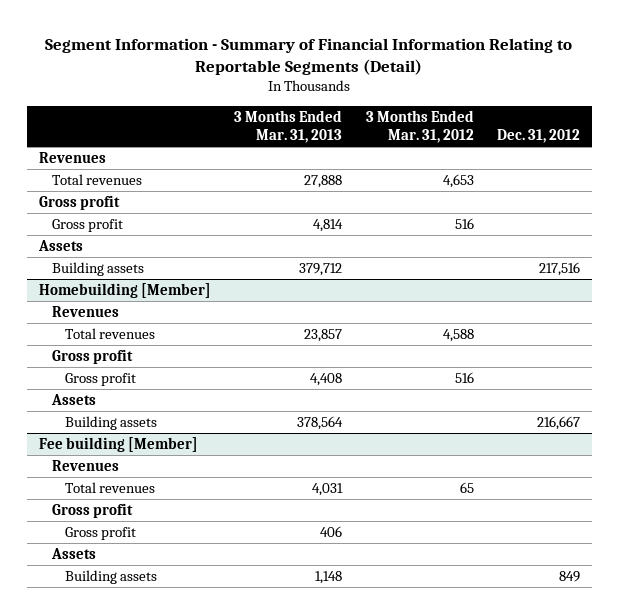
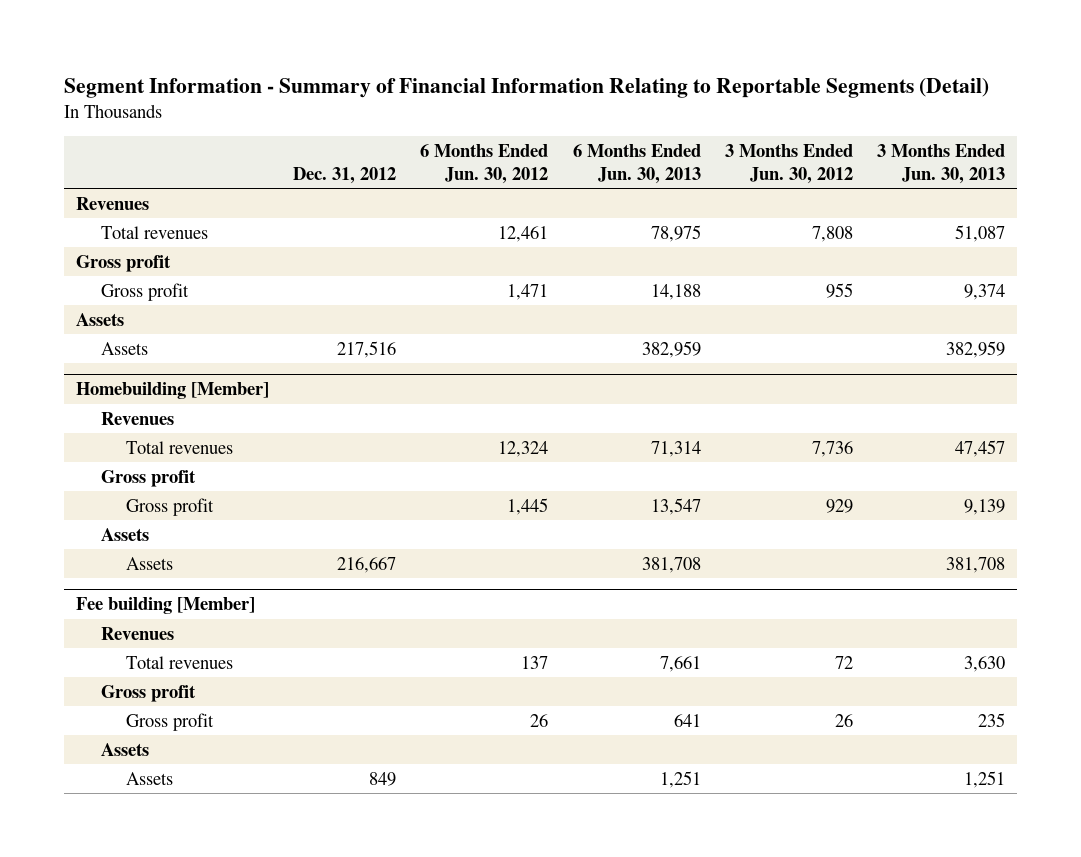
[234,109,343,143] 3 Months Ended Mar. 31, 2013 -> none
[365,109,474,143] 3 Months Ended Mar. 31, 2012 -> none
none -> [420,143,549,184] 6 Months Ended Jun. 30, 2012
none -> [572,143,701,184] 6 Months Ended Jun. 30, 2013
none -> [724,143,853,184] 3 Months Ended Jun. 30, 2012
none -> [877,143,1006,184] 3 Months Ended Jun. 30, 2013
[51,262,144,277] Building assets -> [100,341,148,355] Assets
[64,416,157,431] Building assets -> [125,556,173,570] Assets
[64,570,157,585] Building assets -> [125,771,173,785] Assets

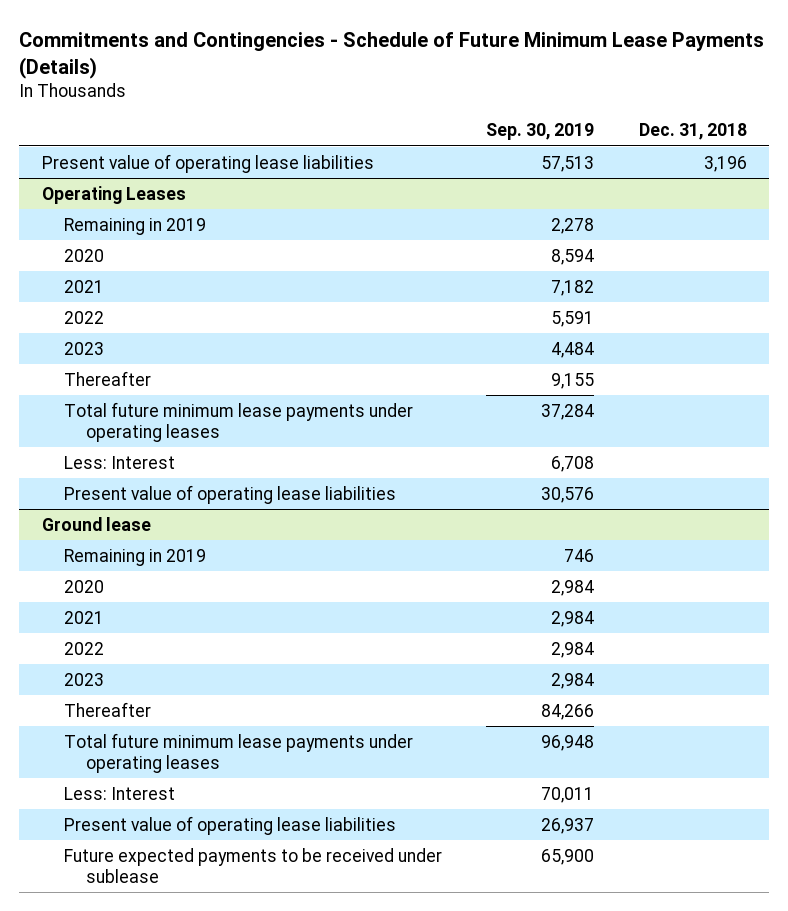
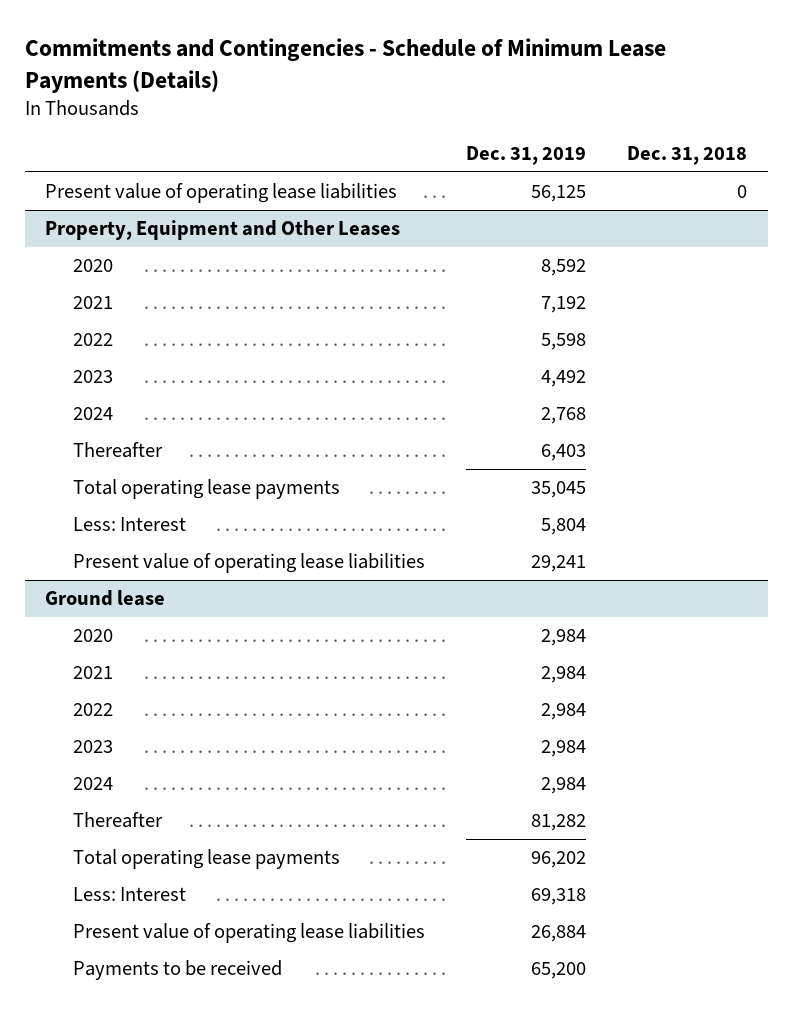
[19,31,765,79] Commitments and Contingencies - Schedule of Future Minimum Lease Payments (Details) -> [24,38,666,93] Commitments and Contingencies - Schedule of Minimum Lease Payments (Details)
[486,123,595,141] Sep. 30, 2019 -> none
none -> [466,146,587,166] Dec. 31, 2019
[63,217,206,235] Remaining in 2019 -> none
[703,155,747,172] 3,196 -> [737,184,748,198] 0
[41,185,186,204] Operating Leases -> [45,219,401,240] Property, Equipment and Other Leases
none -> [73,406,114,420] 2024
[63,401,413,442] Total future minimum lease payments under operating leases -> [73,478,341,499] Total operating lease payments
[63,548,206,566] Remaining in 2019 -> none
none -> [73,776,114,790] 2024
[63,732,413,773] Total future minimum lease payments under operating leases -> [73,848,341,869] Total operating lease payments
[63,847,442,883] Future expected payments to be received under sublease -> [73,959,283,980] Payments to be received

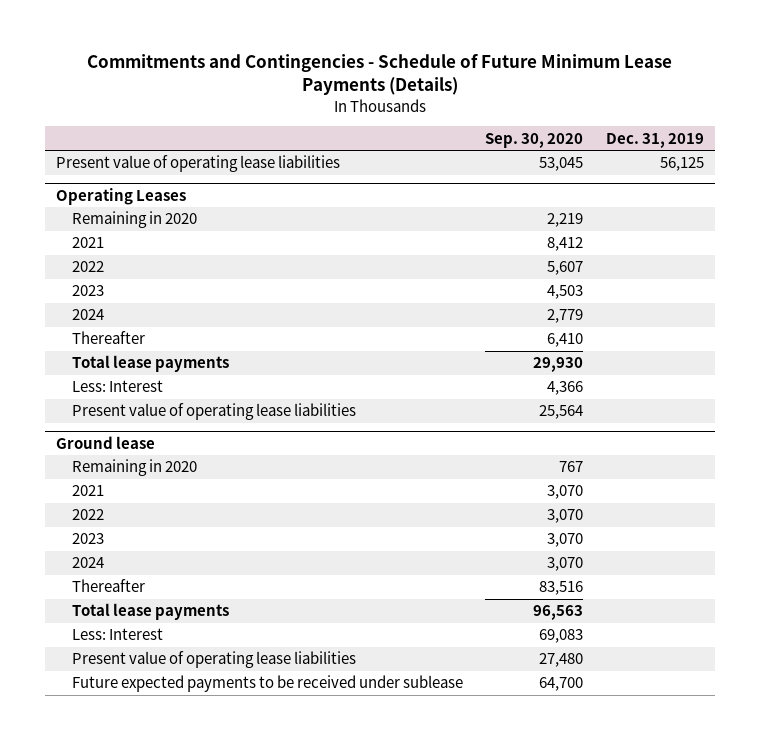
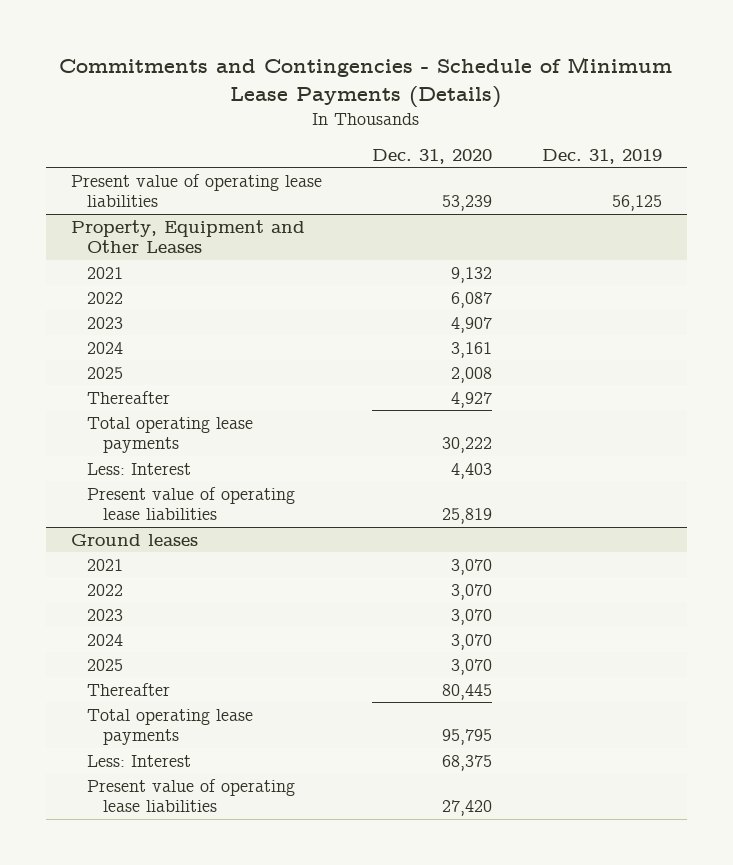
[87,54,673,96] Commitments and Contingencies - Schedule of Future Minimum Lease Payments (Details) -> [59,57,673,108] Commitments and Contingencies - Schedule of Minimum Lease Payments (Details)
[485,132,584,148] Sep. 30, 2020 -> none
none -> [371,148,492,164] Dec. 31, 2020
[72,211,198,229] Remaining in 2020 -> none
[56,187,187,205] Operating Leases -> [71,219,306,254] Property, Equipment and Other Leases
none -> [87,366,124,379] 2025
[72,355,230,373] Total lease payments -> [87,416,254,454] Total operating lease payments
[72,459,198,477] Remaining in 2020 -> none
[56,435,156,449] Ground lease -> [71,533,199,546] Ground leases
none -> [87,658,124,671] 2025
[72,603,230,621] Total lease payments -> [87,708,254,746] Total operating lease payments
[72,675,464,693] Future expected payments to be received under sublease -> none

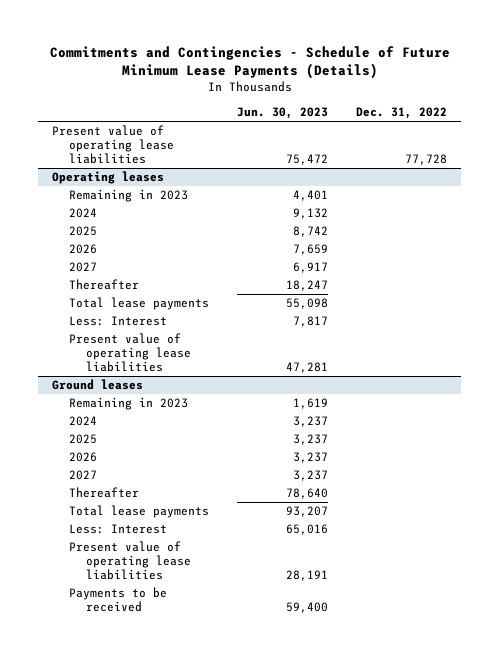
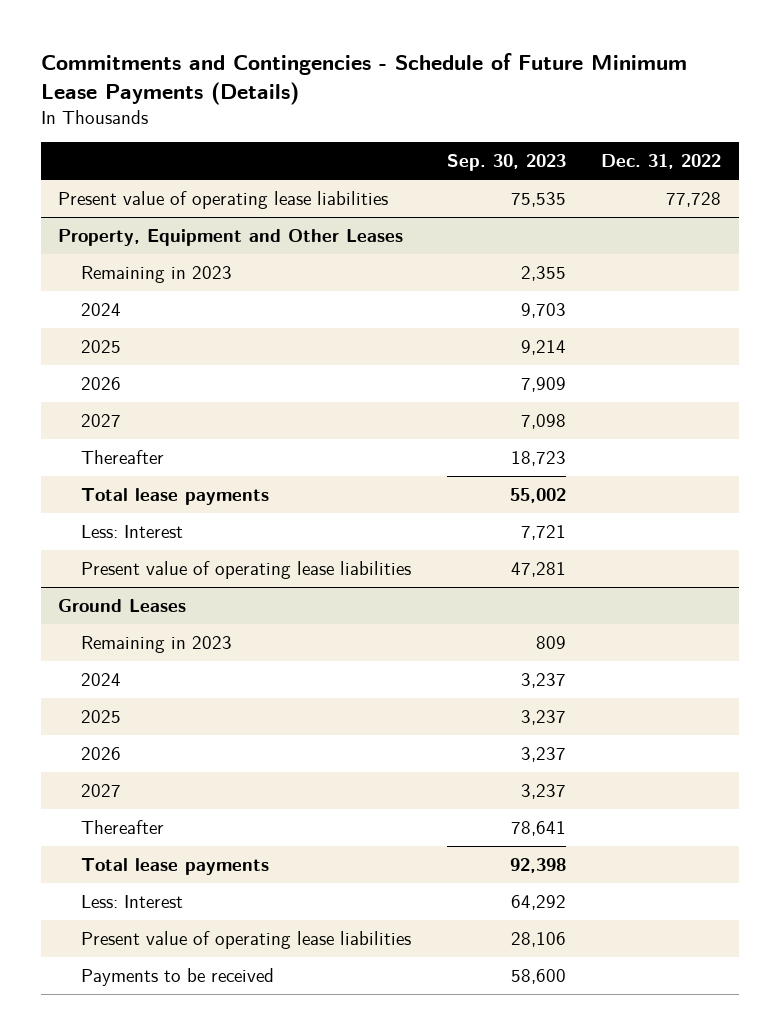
[237,107,329,120] Jun. 30, 2023 -> none
none -> [446,154,566,172] Sep. 30, 2023
[52,171,165,185] Operating leases -> [58,228,404,246] Property, Equipment and Other Leases
[52,379,144,391] Ground leases -> [58,598,187,612] Ground Leases

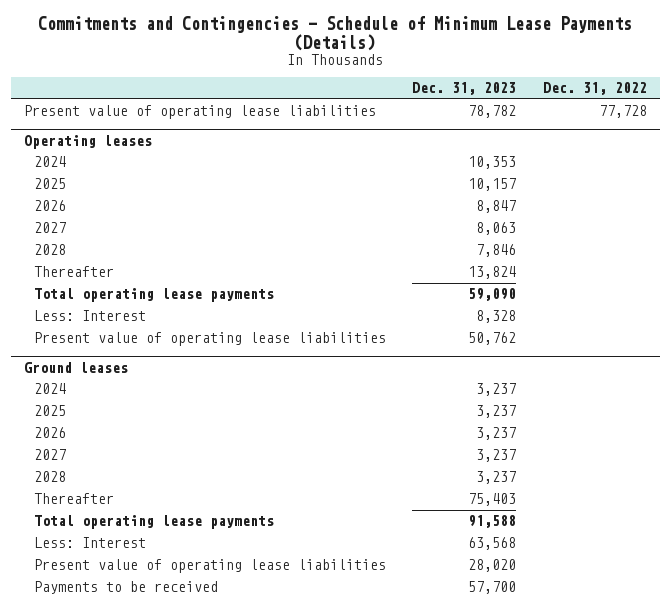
[40,52,687,105] Commitments and Contingencies - Schedule of Future Minimum Lease Payments (Details) -> [38,15,633,51] Commitments and Contingencies - Schedule of Minimum Lease Payments (Details)
[446,154,566,172] Sep. 30, 2023 -> none
none -> [412,82,517,96] Dec. 31, 2023
[81,265,233,283] Remaining in 2023 -> none
[58,228,404,246] Property, Equipment and Other Leases -> [24,135,153,150] Operating leases
none -> [33,244,66,256] 2028
[81,487,270,505] Total lease payments -> [33,288,274,303] Total operating lease payments
[81,635,233,653] Remaining in 2023 -> none
[58,598,187,612] Ground Leases -> [24,362,129,374] Ground leases
none -> [33,471,66,483] 2028
[81,857,270,875] Total lease payments -> [33,515,274,530] Total operating lease payments

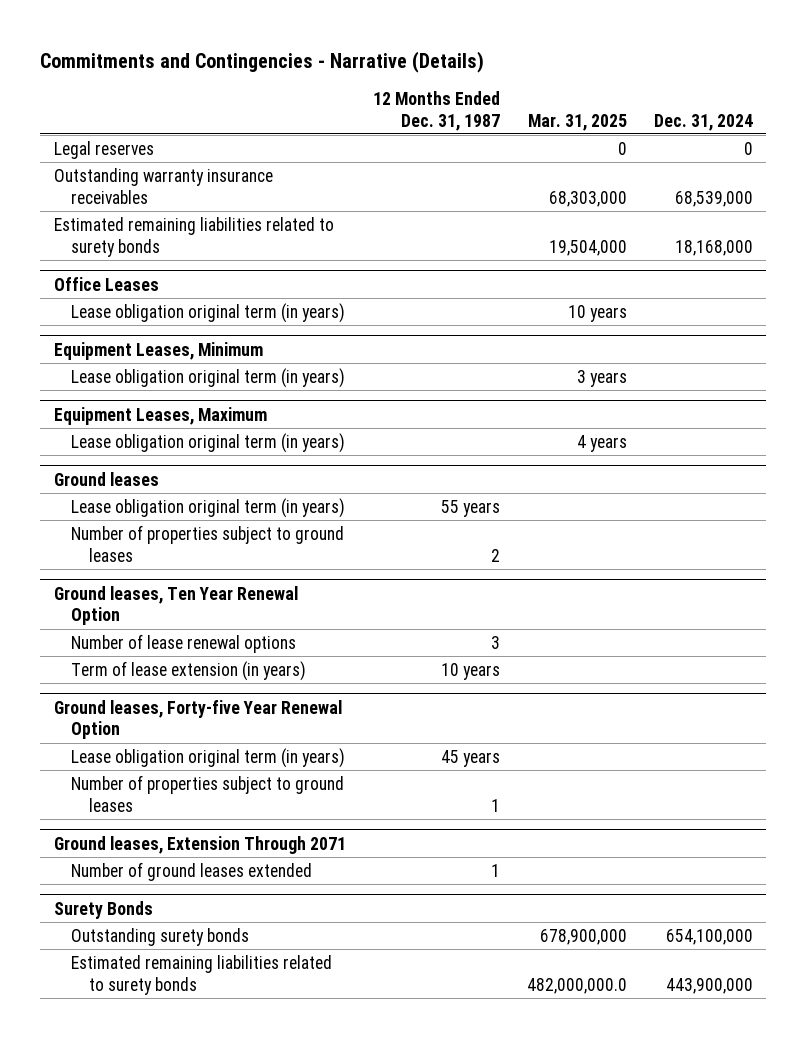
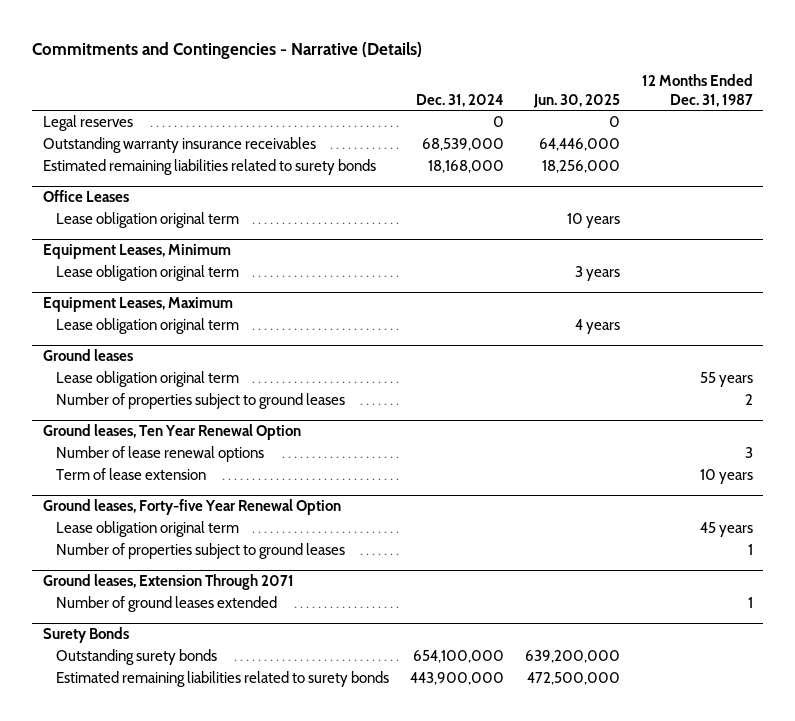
[527,113,627,131] Mar. 31, 2025 -> none
none -> [533,93,621,108] Jun. 30, 2025
[71,302,346,323] Lease obligation original term (in years) -> [55,212,239,229] Lease obligation original term
[71,367,346,388] Lease obligation original term (in years) -> [55,265,239,282] Lease obligation original term
[71,432,346,453] Lease obligation original term (in years) -> [55,318,239,335] Lease obligation original term
[71,497,346,518] Lease obligation original term (in years) -> [55,371,239,388] Lease obligation original term
[71,660,307,681] Term of lease extension (in years) -> [55,468,206,481] Term of lease extension
[71,747,346,768] Lease obligation original term (in years) -> [55,521,239,538] Lease obligation original term

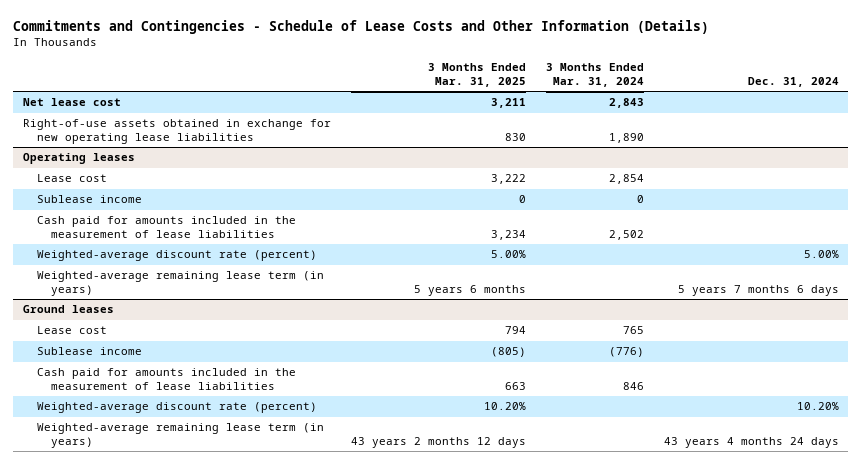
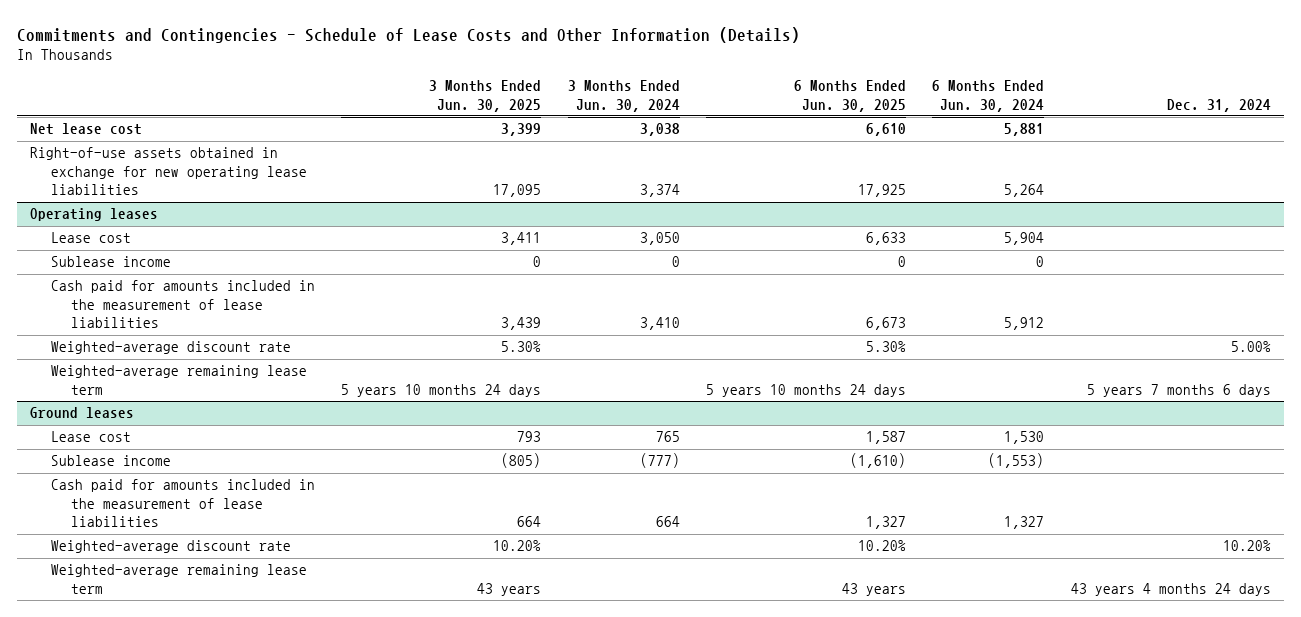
[428,63,527,87] 3 Months Ended Mar. 31, 2025 -> none
[545,63,644,87] 3 Months Ended Mar. 31, 2024 -> none
none -> [429,80,542,112] 3 Months Ended Jun. 30, 2025
none -> [567,80,680,112] 3 Months Ended Jun. 30, 2024
none -> [793,80,906,112] 6 Months Ended Jun. 30, 2025
none -> [932,80,1045,112] 6 Months Ended Jun. 30, 2024
[37,250,318,262] Weighted-average discount rate (percent) -> [50,341,291,355] Weighted-average discount rate
[37,271,325,297] Weighted-average remaining lease term (in years) -> [50,365,307,395] Weighted-average remaining lease term
[37,402,318,414] Weighted-average discount rate (percent) -> [50,540,291,554] Weighted-average discount rate
[37,423,325,449] Weighted-average remaining lease term (in years) -> [50,564,307,594] Weighted-average remaining lease term

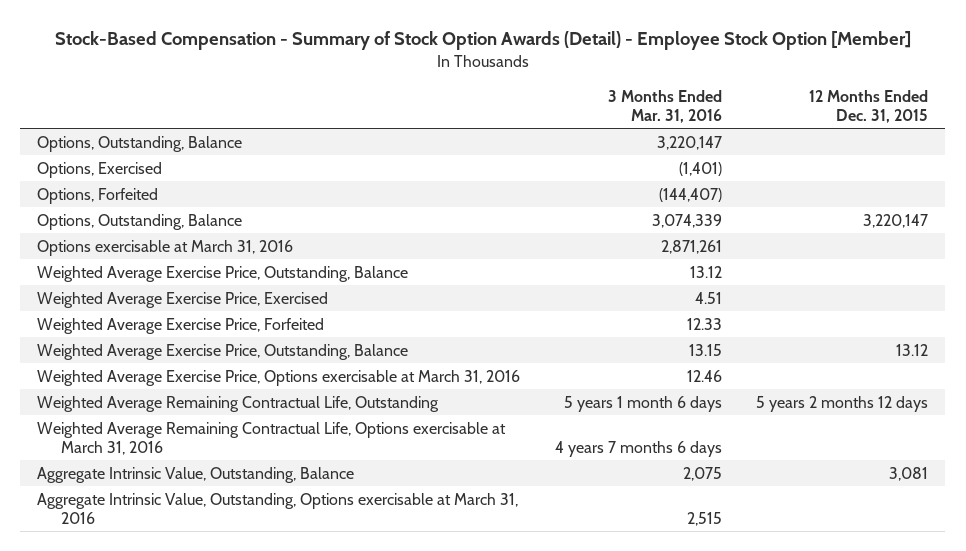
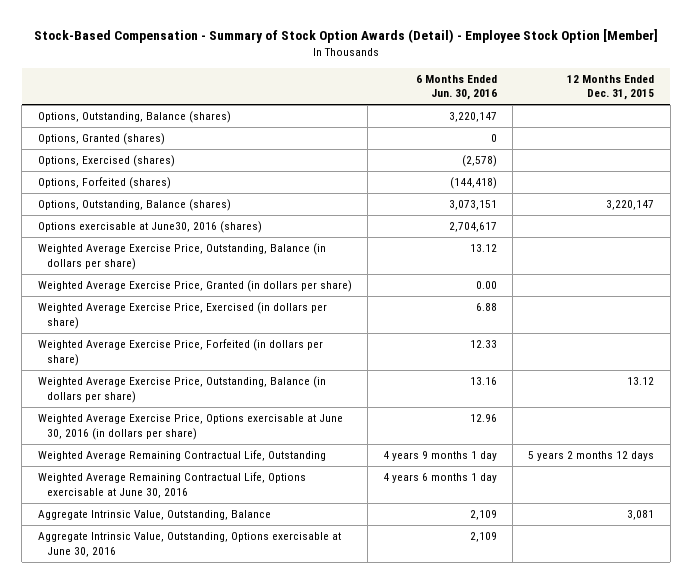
[607,89,722,123] 3 Months Ended Mar. 31, 2016 -> none
none -> [416,74,498,101] 6 Months Ended Jun. 30, 2016
[37,135,243,152] Options, Outstanding, Balance -> [37,111,231,124] Options, Outstanding, Balance (shares)
none -> [37,133,165,146] Options, Granted (shares)
[37,161,163,178] Options, Exercised -> [37,155,175,168] Options, Exercised (shares)
[37,187,159,204] Options, Forfeited -> [37,177,171,190] Options, Forfeited (shares)
[37,213,243,230] Options, Outstanding, Balance -> [37,199,231,212] Options, Outstanding, Balance (shares)
[37,239,294,256] Options exercisable at March 31, 2016 -> [37,221,262,234] Options exercisable at June30, 2016 (shares)
[37,265,409,282] Weighted Average Exercise Price, Outstanding, Balance -> [37,243,326,270] Weighted Average Exercise Price, Outstanding, Balance (in dollars per share)
none -> [37,280,352,293] Weighted Average Exercise Price, Granted (in dollars per share)
[37,291,329,308] Weighted Average Exercise Price, Exercised -> [37,302,327,329] Weighted Average Exercise Price, Exercised (in dollars per share)
[37,317,325,334] Weighted Average Exercise Price, Forfeited -> [37,339,323,366] Weighted Average Exercise Price, Forfeited (in dollars per share)
[37,343,409,360] Weighted Average Exercise Price, Outstanding, Balance -> [37,376,326,403] Weighted Average Exercise Price, Outstanding, Balance (in dollars per share)
[37,369,521,386] Weighted Average Exercise Price, Options exercisable at March 31, 2016 -> [37,414,343,440] Weighted Average Exercise Price, Options exercisable at June 30, 2016 (in dollars per share)
[37,421,507,455] Weighted Average Remaining Contractual Life, Options exercisable at March 31, 2016 -> [37,472,306,498] Weighted Average Remaining Contractual Life, Options exercisable at June 30, 2016
[37,492,519,524] Aggregate Intrinsic Value, Outstanding, Options exercisable at March 31, 2016 -> [37,532,341,557] Aggregate Intrinsic Value, Outstanding, Options exercisable at June 30, 2016

